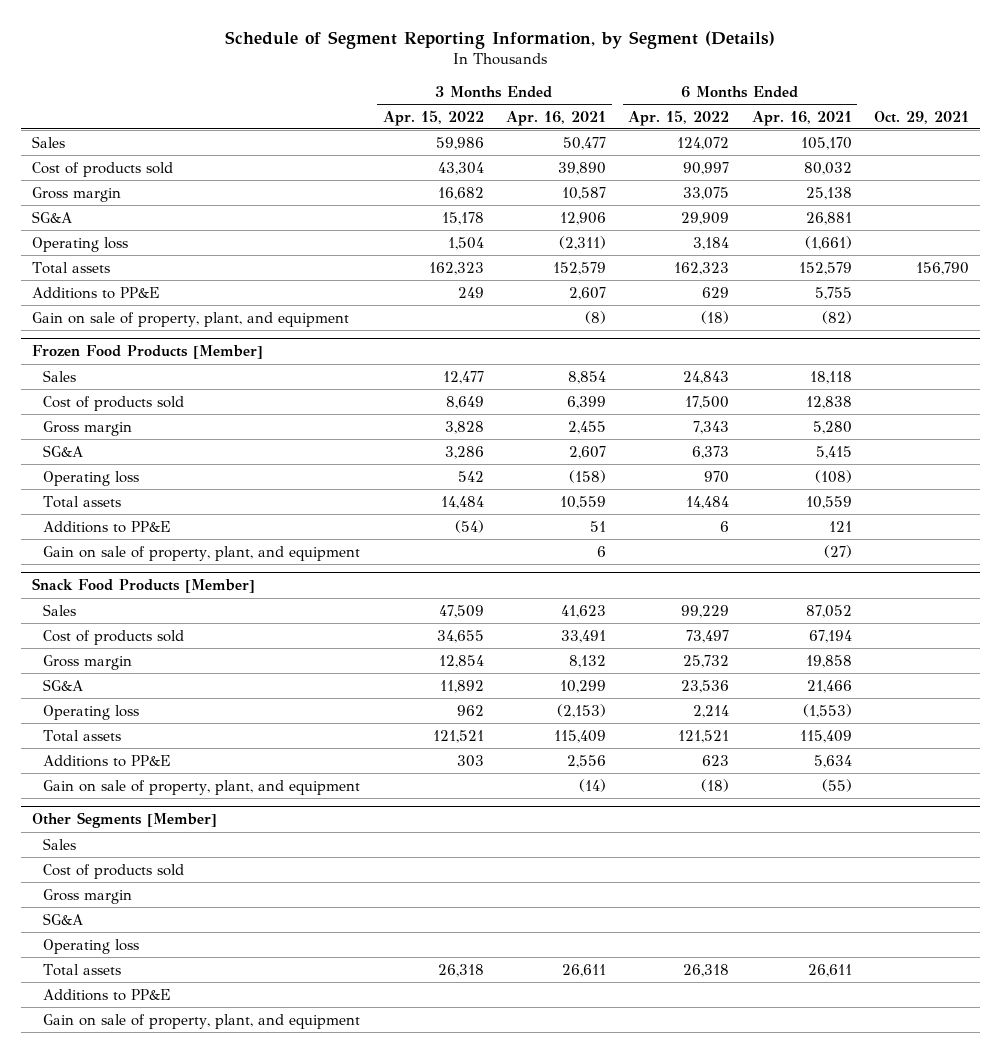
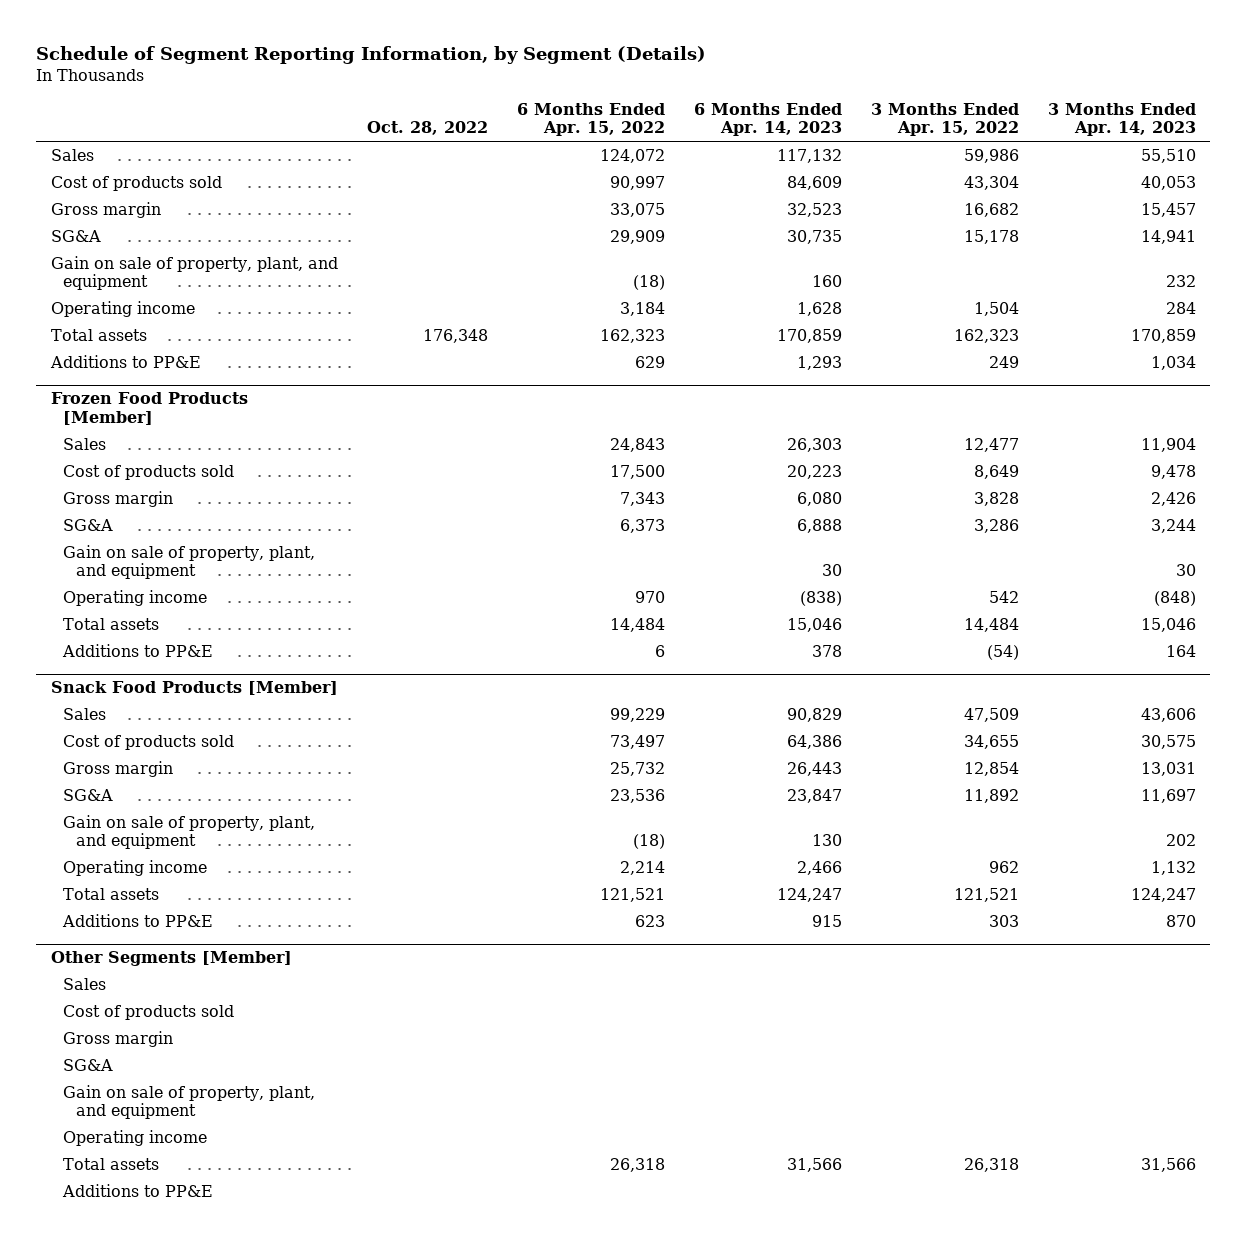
[505,110,606,126] Apr. 16, 2021 -> none
[751,110,852,126] Apr. 16, 2021 -> none
[874,110,970,124] Oct. 29, 2021 -> none
none -> [366,121,488,136] Oct. 28, 2022
none -> [693,103,842,137] 6 Months Ended Apr. 14, 2023
none -> [1047,103,1196,137] 3 Months Ended Apr. 14, 2023
[31,311,349,327] Gain on sale of property, plant, and equipment -> [50,256,338,291] Gain on sale of property, plant, and equipment
[31,236,128,252] Operating loss -> [50,301,195,318] Operating income
[43,545,361,561] Gain on sale of property, plant, and equipment -> [63,545,316,580] Gain on sale of property, plant, and equipment
[43,470,140,486] Operating loss -> [63,590,208,607] Operating income
[43,779,361,795] Gain on sale of property, plant, and equipment -> [63,815,316,850] Gain on sale of property, plant, and equipment
[43,704,140,720] Operating loss -> [63,860,208,877] Operating income
[43,1013,361,1029] Gain on sale of property, plant, and equipment -> [63,1085,316,1120] Gain on sale of property, plant, and equipment
[43,938,140,954] Operating loss -> [63,1130,208,1147] Operating income

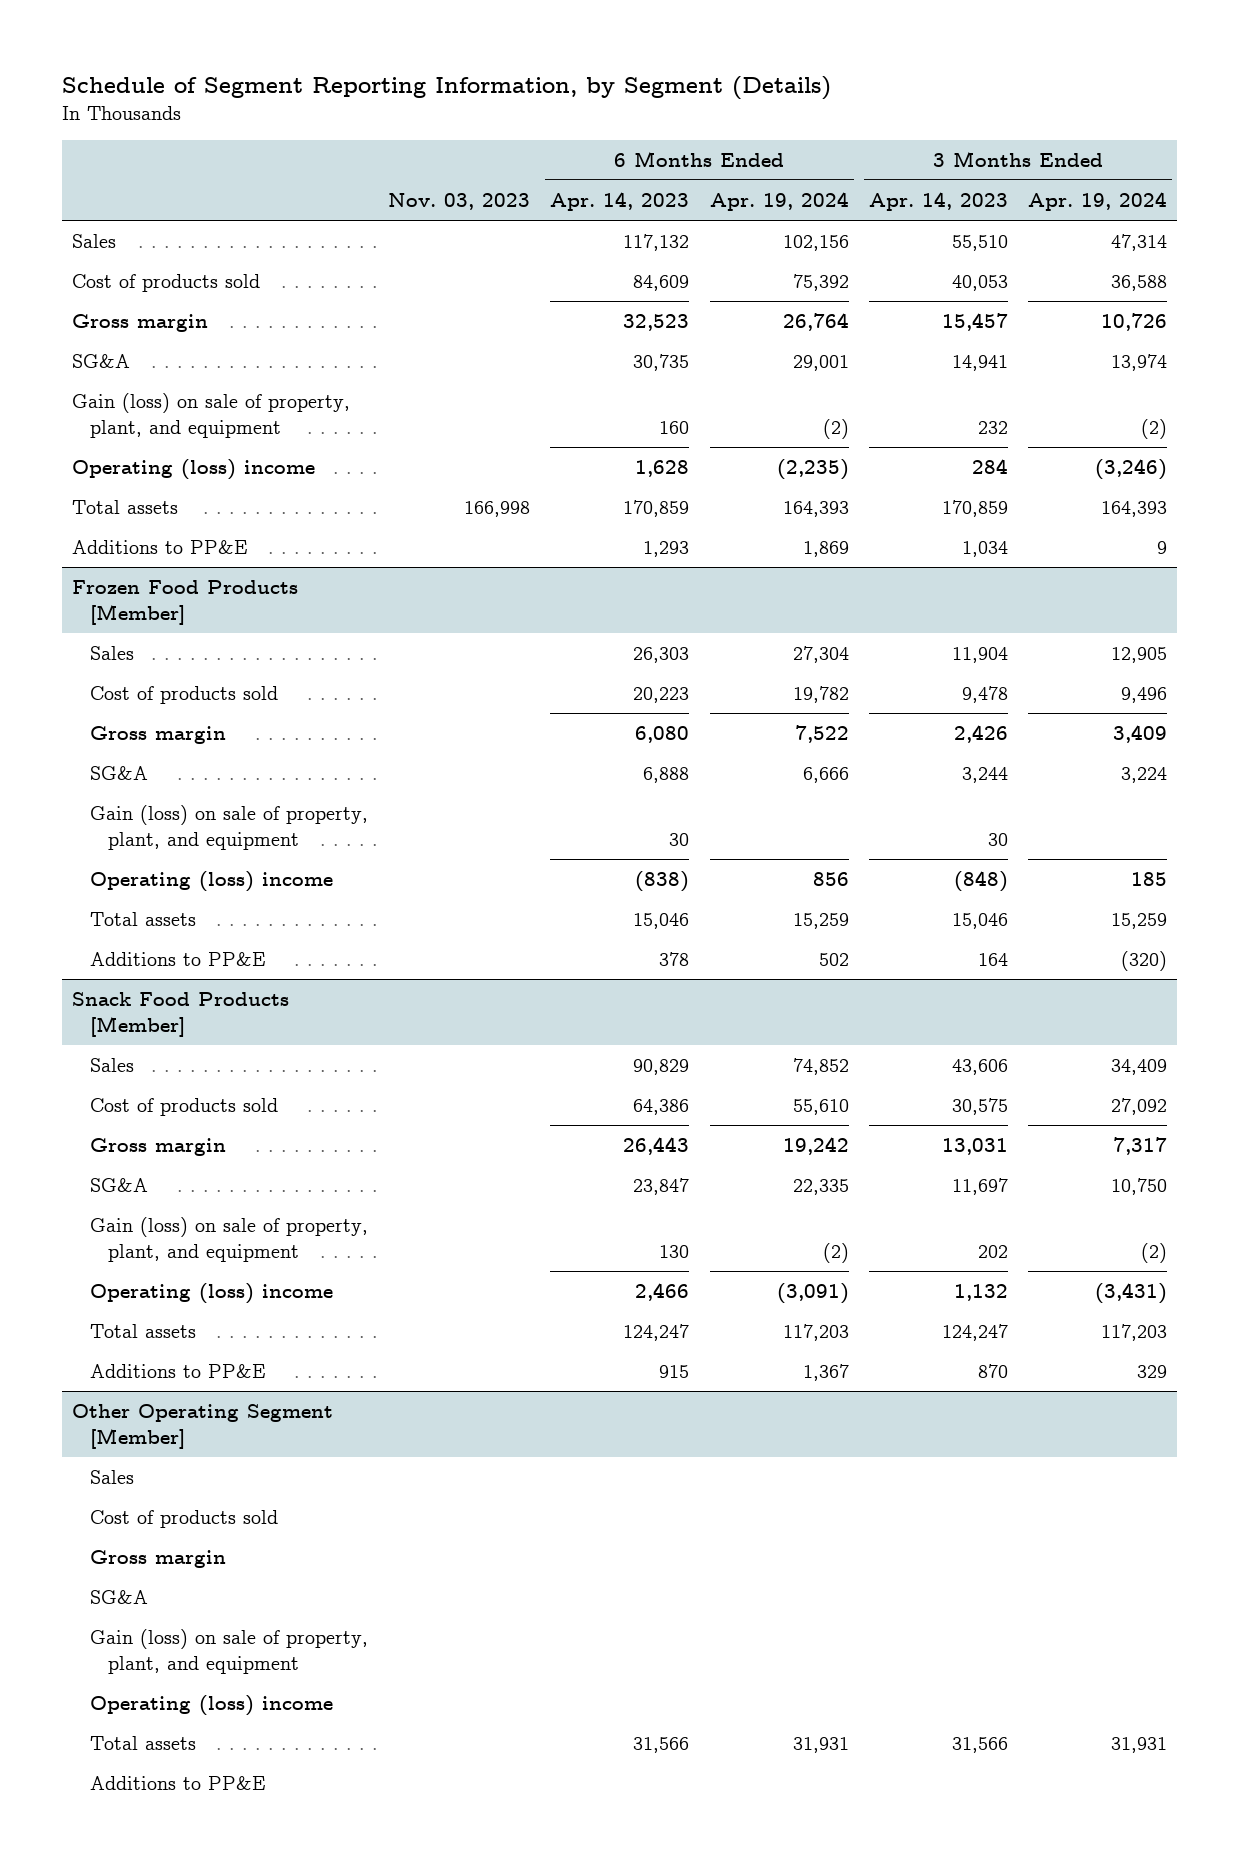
[366,121,488,136] Oct. 28, 2022 -> none
[516,103,665,137] 6 Months Ended Apr. 15, 2022 -> none
[870,103,1019,137] 3 Months Ended Apr. 15, 2022 -> none
none -> [388,192,531,210] Nov. 03, 2023
none -> [709,191,849,211] Apr. 19, 2024
none -> [1028,191,1168,211] Apr. 19, 2024
[50,256,338,291] Gain on sale of property, plant, and equipment -> [71,393,350,438] Gain (loss) on sale of property, plant, and equipment
[50,301,195,318] Operating income -> [71,459,315,481] Operating (loss) income
[63,545,316,580] Gain on sale of property, plant, and equipment -> [89,805,368,850] Gain (loss) on sale of property, plant, and equipment
[63,590,208,607] Operating income -> [89,871,333,893] Operating (loss) income
[63,815,316,850] Gain on sale of property, plant, and equipment -> [89,1217,368,1262] Gain (loss) on sale of property, plant, and equipment
[63,860,208,877] Operating income -> [89,1283,333,1305] Operating (loss) income
[50,951,292,967] Other Segments [Member] -> [71,1404,333,1449] Other Operating Segment [Member]
[63,1085,316,1120] Gain on sale of property, plant, and equipment -> [89,1629,368,1674] Gain (loss) on sale of property, plant, and equipment
[63,1130,208,1147] Operating income -> [89,1695,333,1717] Operating (loss) income

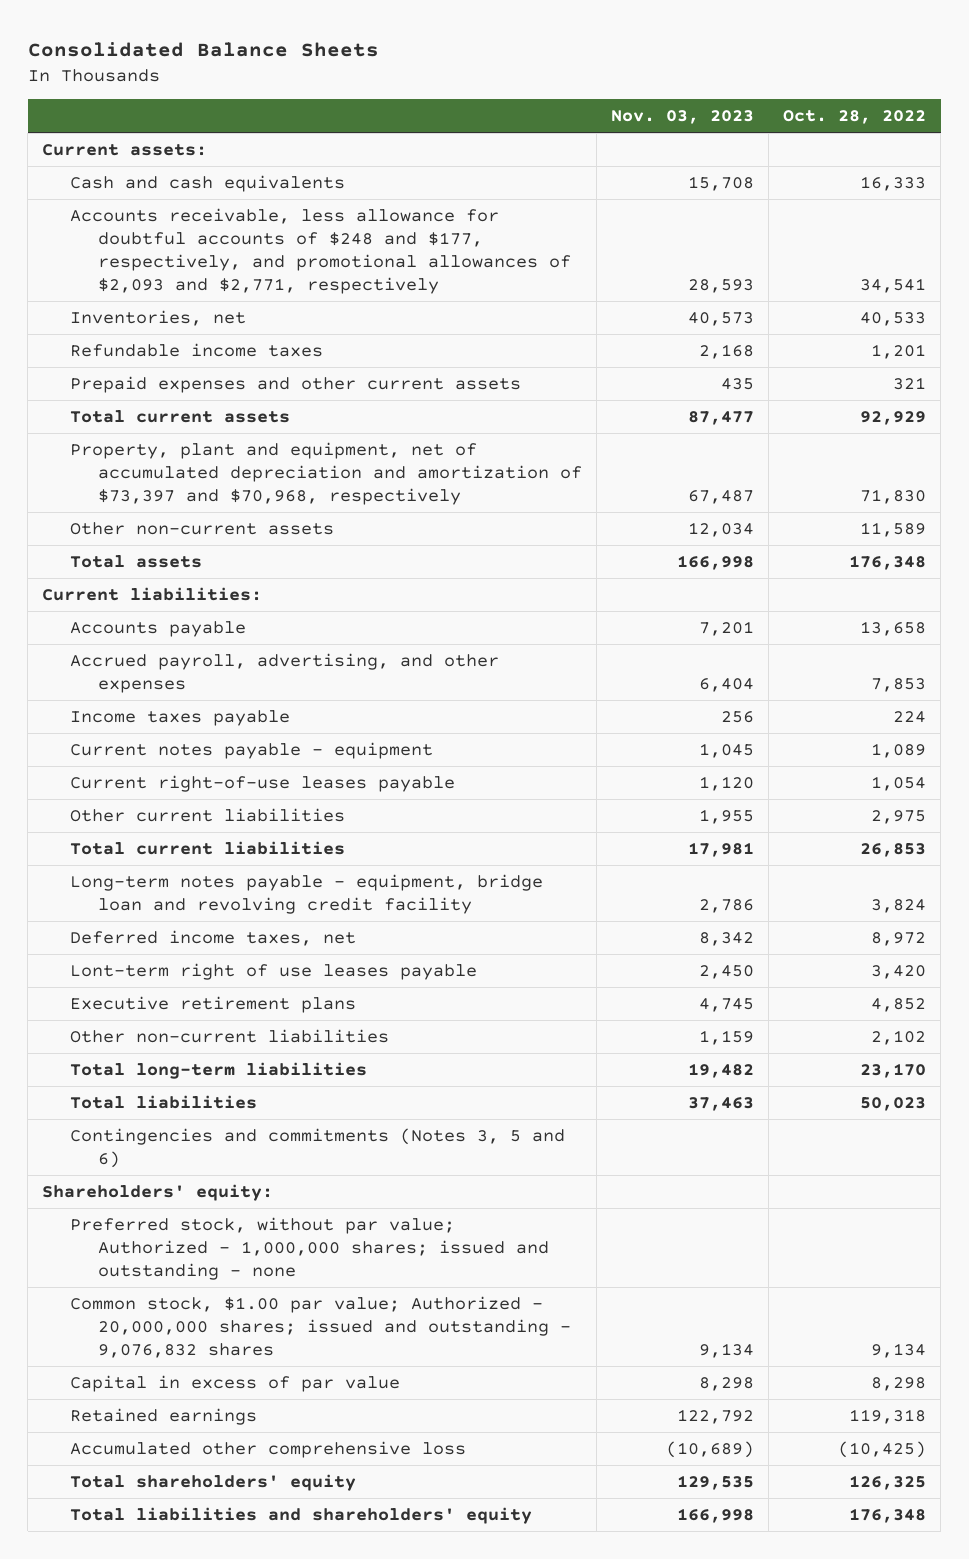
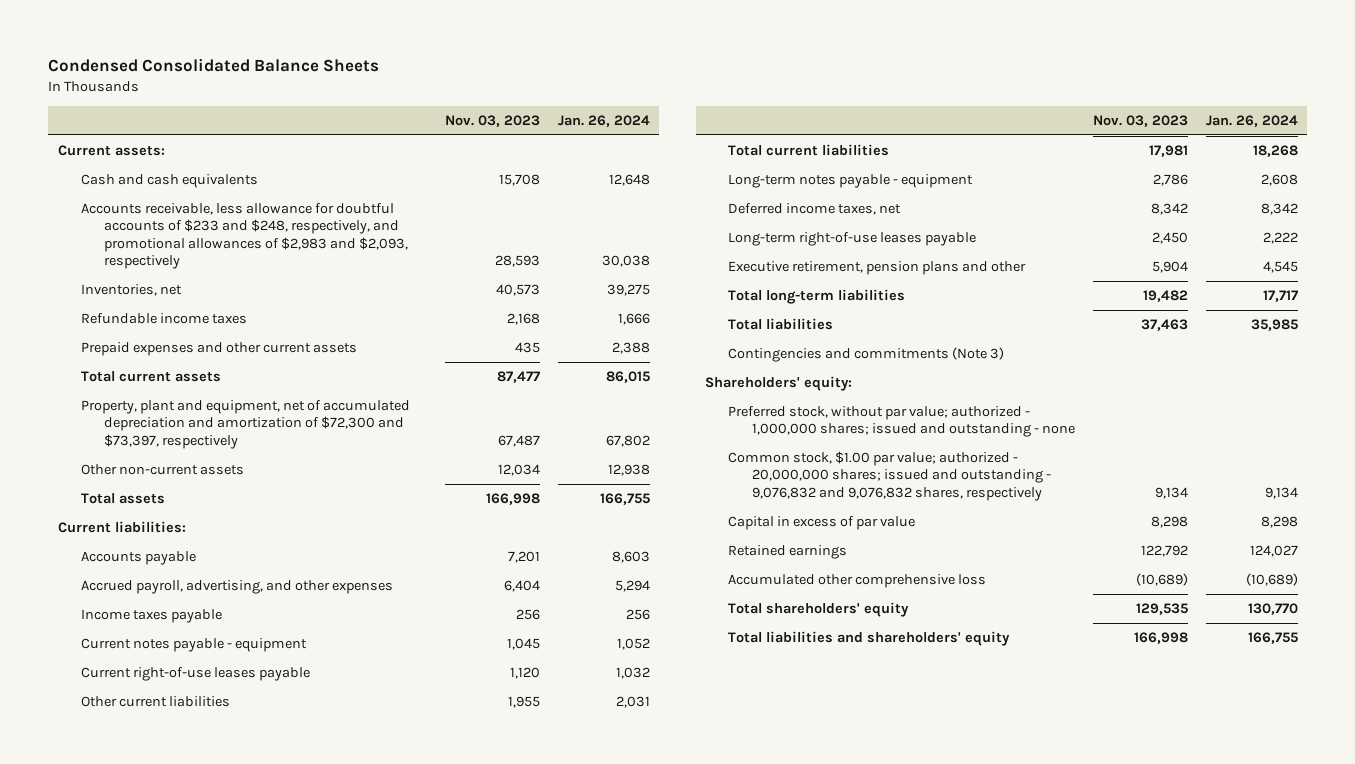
[27,42,379,58] Consolidated Balance Sheets -> [48,58,380,73] Condensed Consolidated Balance Sheets
[783,110,927,125] Oct. 28, 2022 -> none
none -> [558,114,651,127] Jan. 26, 2024
[70,207,571,295] Accounts receivable, less allowance for doubtful accounts of $248 and $177, respectively, and promotional allowances of $2,093 and $2,771, respectively -> [80,203,408,270] Accounts receivable, less allowance for doubtful accounts of $233 and $248, respectively, and promotional allowances of $2,983 and $2,093, respectively
[70,441,582,506] Property, plant and equipment, net of accumulated depreciation and amortization of $73,397 and $70,968, respectively -> [80,400,410,449] Property, plant and equipment, net of accumulated depreciation and amortization of $72,300 and $73,397, respectively
[70,873,544,914] Long-term notes payable - equipment, bridge loan and revolving credit facility -> [728,174,974,189] Long-term notes payable - equipment
[70,1028,390,1043] Other non-current liabilities -> none
[70,962,478,980] Lont-term right of use leases payable -> [728,232,977,247] Long-term right-of-use leases payable
[70,995,357,1013] Executive retirement plans -> [728,261,1027,276] Executive retirement, pension plans and other
[698,997,754,1012] 4,745 -> [1151,261,1188,274] 5,904
[70,1127,566,1168] Contingencies and commitments (Notes 3, 5 and 6) -> [728,347,1005,363] Contingencies and commitments (Note 3)
[70,1216,549,1281] Preferred stock, without par value; Authorized - 1,000,000 shares; issued and outstanding - none -> [728,406,1075,438] Preferred stock, without par value; authorized - 1,000,000 shares; issued and outstanding - none
[70,1295,571,1359] Common stock, $1.00 par value; Authorized - 20,000,000 shares; issued and outstanding - 9,076,832 shares -> [728,451,1051,501] Common stock, $1.00 par value; authorized - 20,000,000 shares; issued and outstanding - 9,076,832 and 9,076,832 shares, respectively

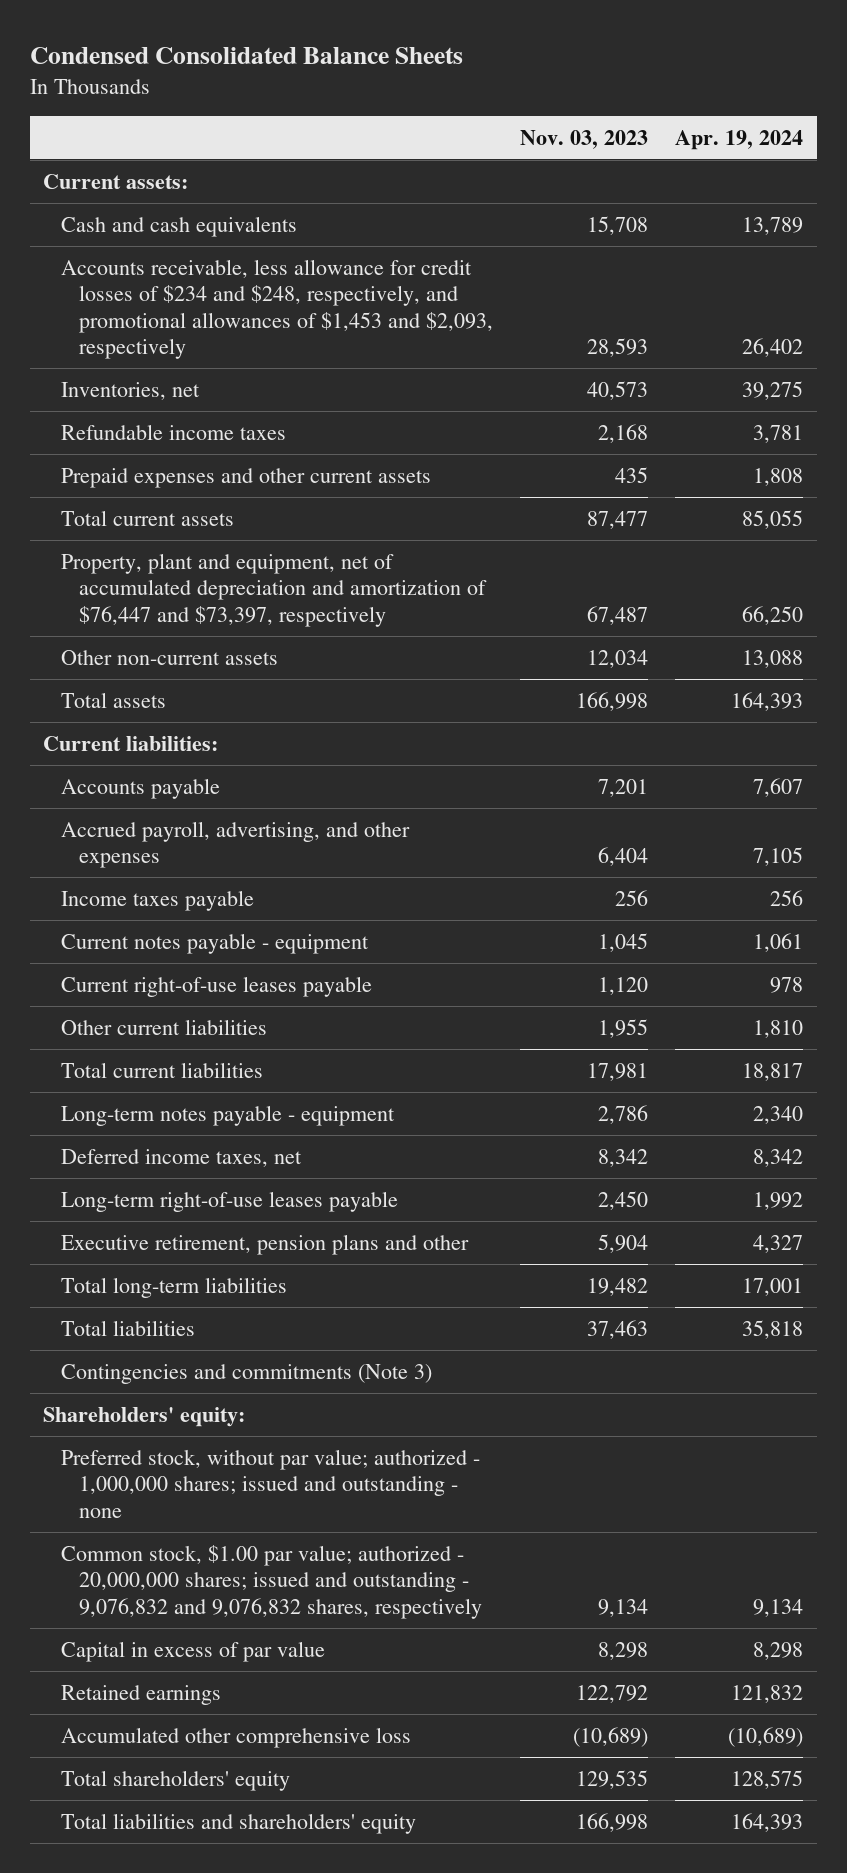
[558,114,651,127] Jan. 26, 2024 -> none
none -> [675,129,804,150] Apr. 19, 2024
[80,203,408,270] Accounts receivable, less allowance for doubtful accounts of $233 and $248, respectively, and promotional allowances of $2,983 and $2,093, respectively -> [61,258,494,360] Accounts receivable, less allowance for credit losses of $234 and $248, respectively, and promotional allowances of $1,453 and $2,093, respectively
[80,400,410,449] Property, plant and equipment, net of accumulated depreciation and amortization of $72,300 and $73,397, respectively -> [61,552,488,627] Property, plant and equipment, net of accumulated depreciation and amortization of $76,447 and $73,397, respectively

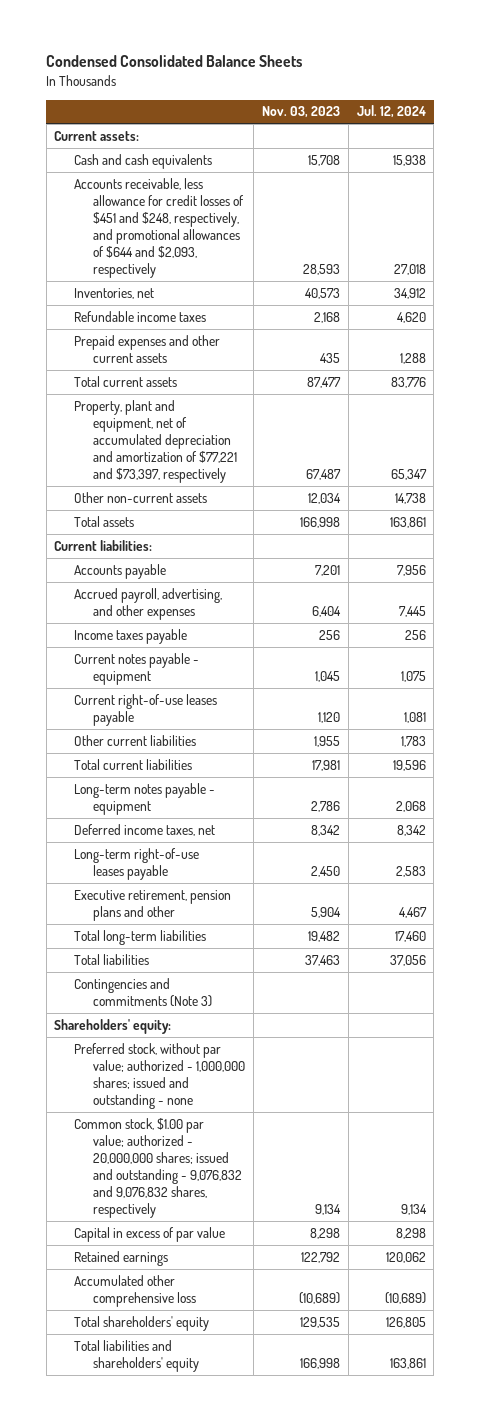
[675,129,804,150] Apr. 19, 2024 -> none
none -> [356,105,426,119] Jul. 12, 2024
[61,258,494,360] Accounts receivable, less allowance for credit losses of $234 and $248, respectively, and promotional allowances of $1,453 and $2,093, respectively -> [73,177,245,278] Accounts receivable, less allowance for credit losses of $451 and $248, respectively, and promotional allowances of $644 and $2,093, respectively
[61,552,488,627] Property, plant and equipment, net of accumulated depreciation and amortization of $76,447 and $73,397, respectively -> [73,399,238,483] Property, plant and equipment, net of accumulated depreciation and amortization of $77,221 and $73,397, respectively

